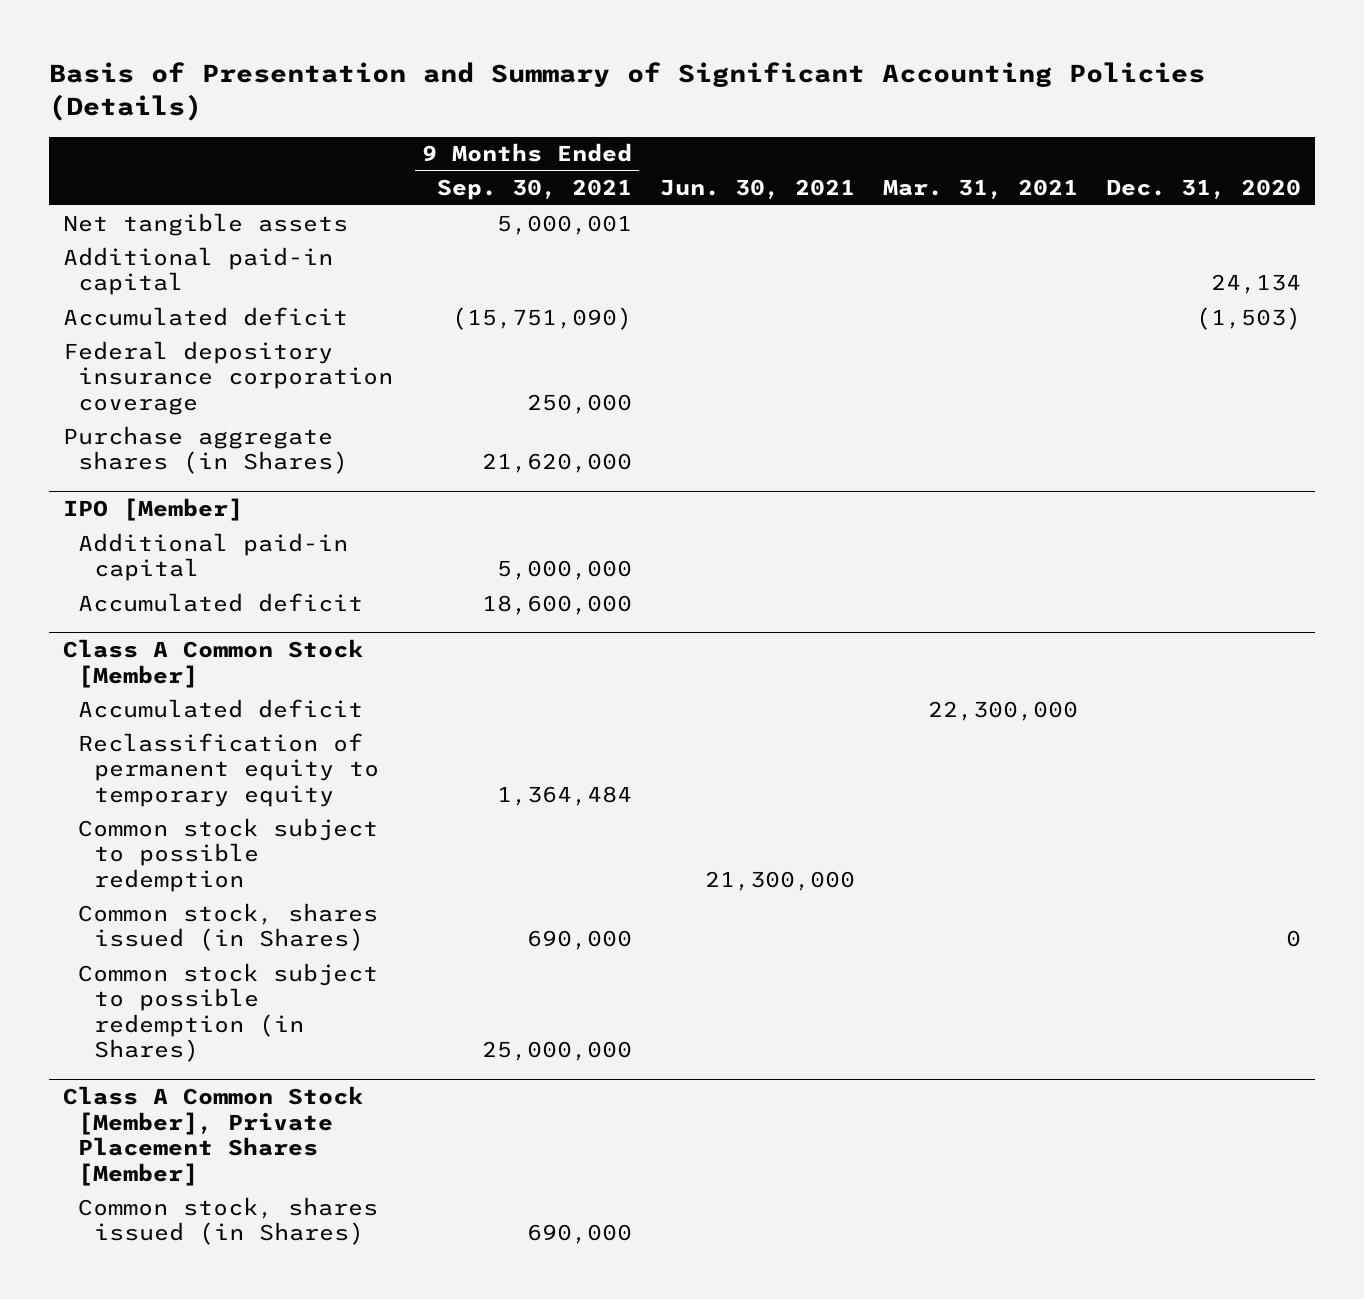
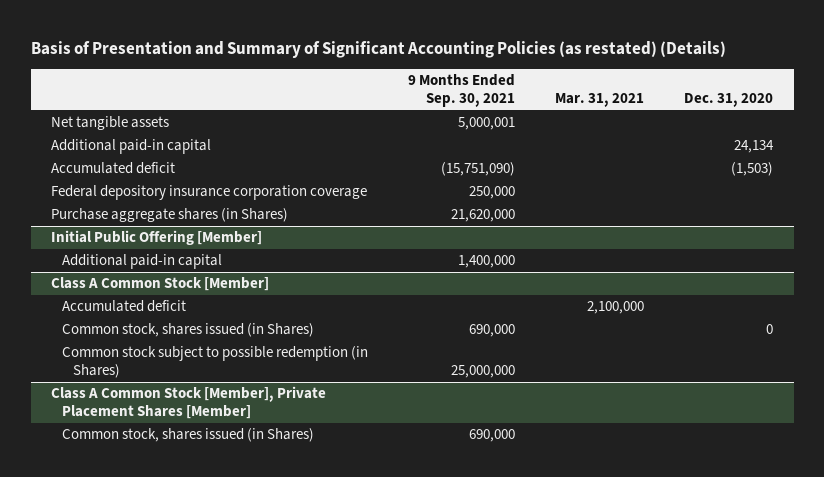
[49,62,1206,122] Basis of Presentation and Summary of Significant Accounting Policies (Details) -> [30,40,726,58] Basis of Presentation and Summary of Significant Accounting Policies (as restated) (Details)
[659,179,855,200] Jun. 30, 2021 -> none
[78,592,364,612] Accumulated deficit -> none
[63,498,244,522] IPO [Member] -> [50,230,262,246] Initial Public Offering [Member]
[496,560,632,581] 5,000,000 -> [458,255,516,269] 1,400,000
[78,732,379,807] Reclassification of permanent equity to temporary equity -> none
[78,817,379,892] Common stock subject to possible redemption -> none
[927,700,1078,721] 22,300,000 -> [587,301,645,315] 2,100,000

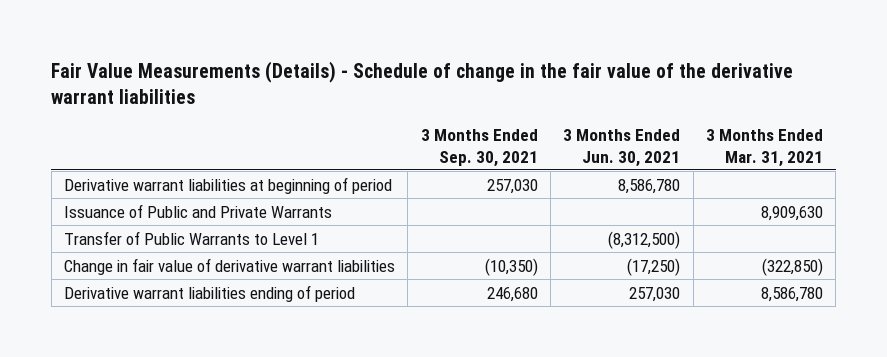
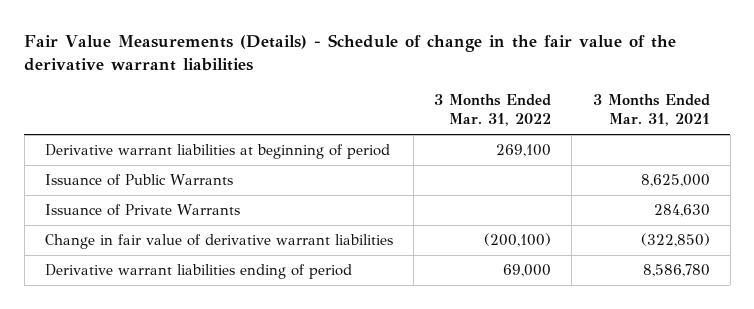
[420,128,538,167] 3 Months Ended Sep. 30, 2021 -> none
[563,128,681,167] 3 Months Ended Jun. 30, 2021 -> none
none -> [434,93,552,127] 3 Months Ended Mar. 31, 2022
[63,230,319,245] Transfer of Public Warrants to Level 1 -> none
none -> [44,174,233,187] Issuance of Public Warrants
[63,203,332,218] Issuance of Public and Private Warrants -> [44,204,240,217] Issuance of Private Warrants
[761,205,824,221] 8,909,630 -> [653,204,710,218] 284,630

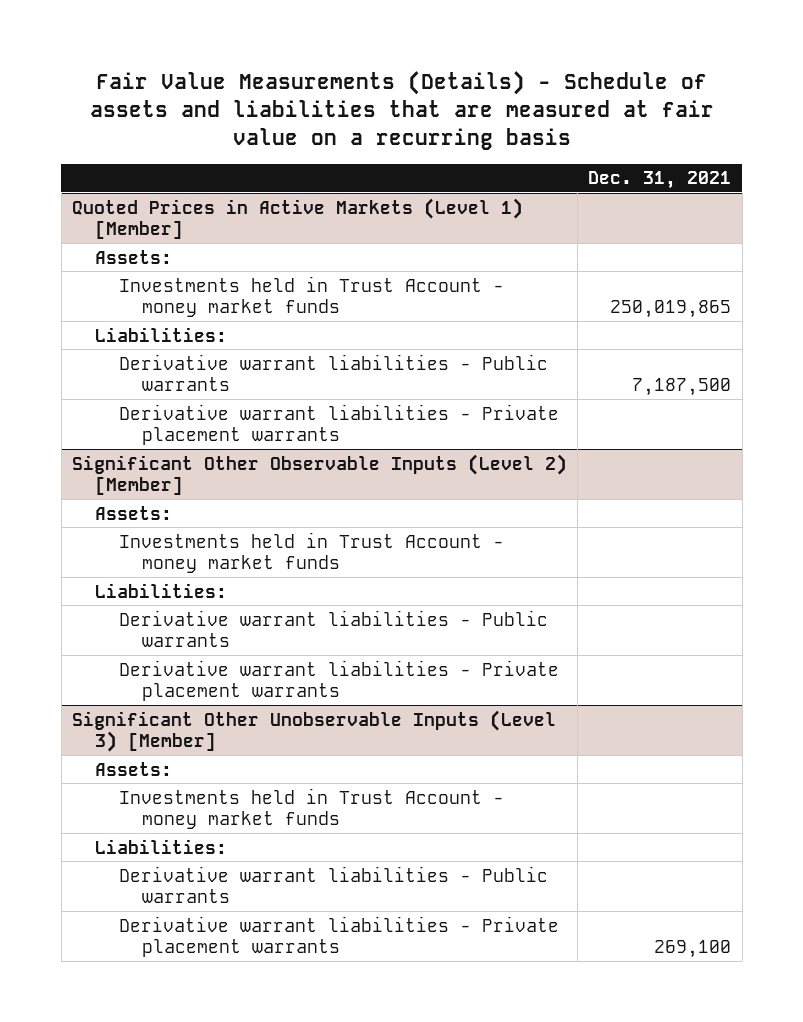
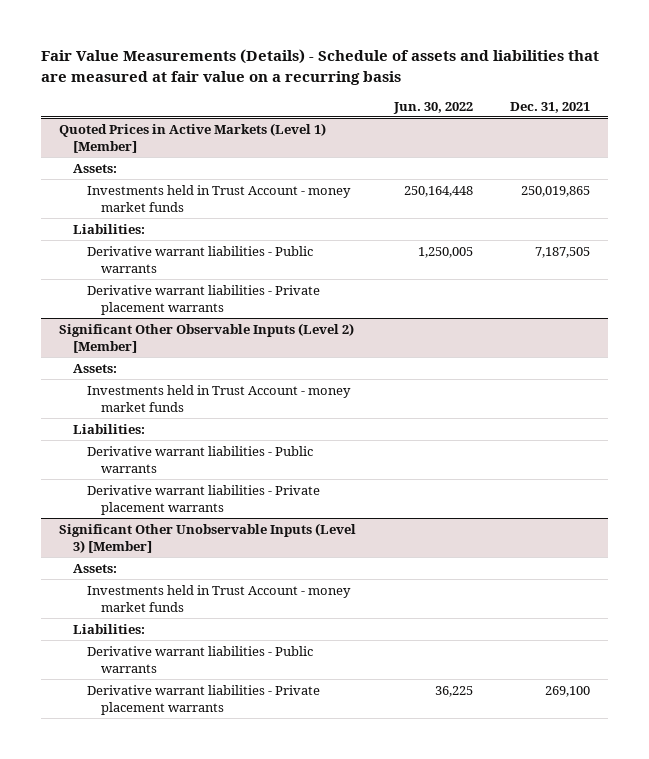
none -> [392,101,473,114] Jun. 30, 2022
[632,377,732,396] 7,187,500 -> [534,246,590,258] 7,187,505

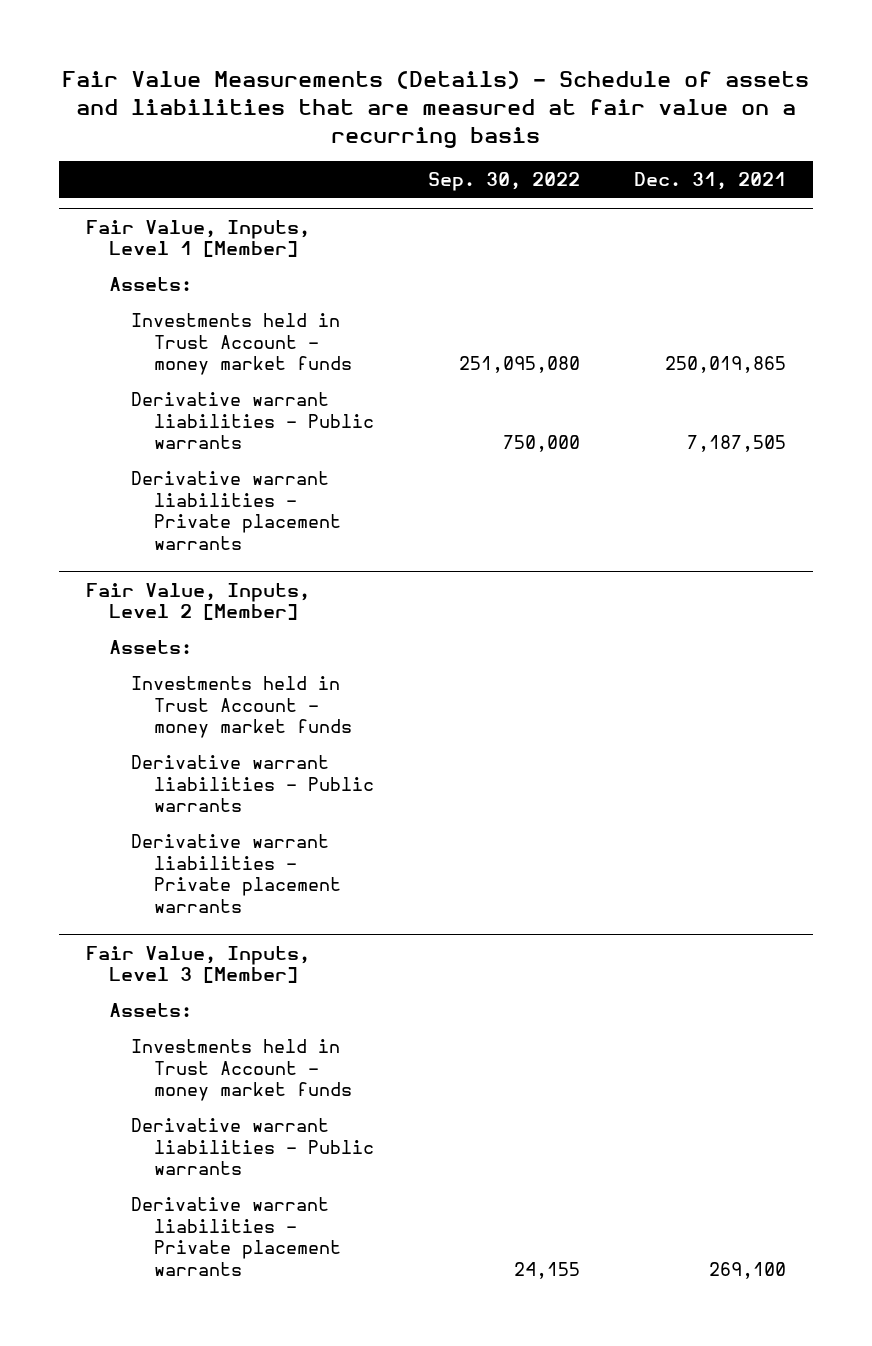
[392,101,473,114] Jun. 30, 2022 -> none
none -> [428,172,581,192] Sep. 30, 2022
[59,122,327,153] Quoted Prices in Active Markets (Level 1) [Member] -> [85,219,310,258] Fair Value, Inputs, Level 1 [Member]
[73,223,146,234] Liabilities: -> none
[59,322,355,353] Significant Other Observable Inputs (Level 2) [Member] -> [85,582,310,621] Fair Value, Inputs, Level 2 [Member]
[73,423,146,434] Liabilities: -> none
[59,522,357,553] Significant Other Unobservable Inputs (Level 3) [Member] -> [85,945,310,984] Fair Value, Inputs, Level 3 [Member]
[73,623,146,634] Liabilities: -> none

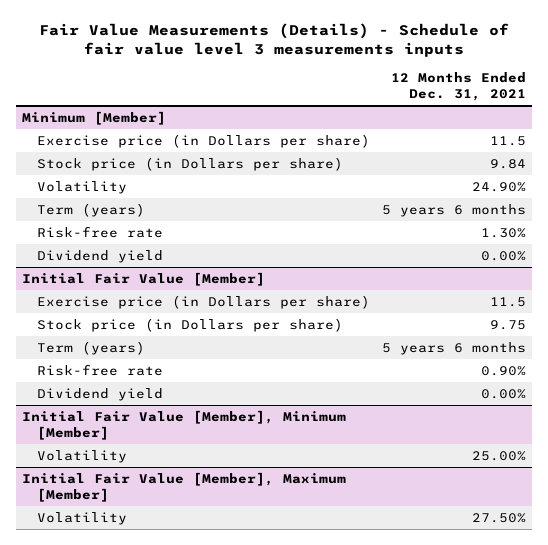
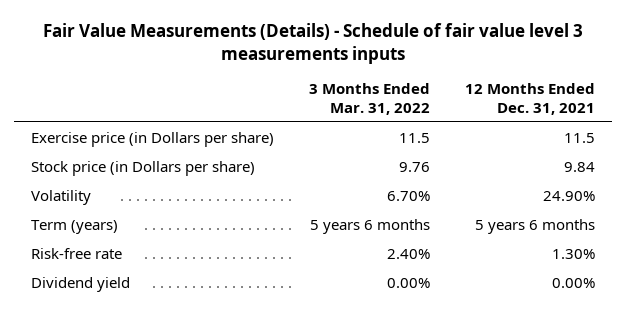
none -> [308,83,430,115] 3 Months Ended Mar. 31, 2022
[22,110,167,125] Minimum [Member] -> none
[22,271,266,286] Initial Fair Value [Member] -> none
[36,294,370,309] Exercise price (in Dollars per share) -> none
[36,317,343,332] Stock price (in Dollars per share) -> none
[36,340,145,355] Term (years) -> none
[36,363,163,376] Risk-free rate -> none
[36,387,163,401] Dividend yield -> none
[22,409,347,440] Initial Fair Value [Member], Minimum [Member] -> none
[36,449,127,463] Volatility -> none
[22,471,347,502] Initial Fair Value [Member], Maximum [Member] -> none
[36,511,127,525] Volatility -> none

